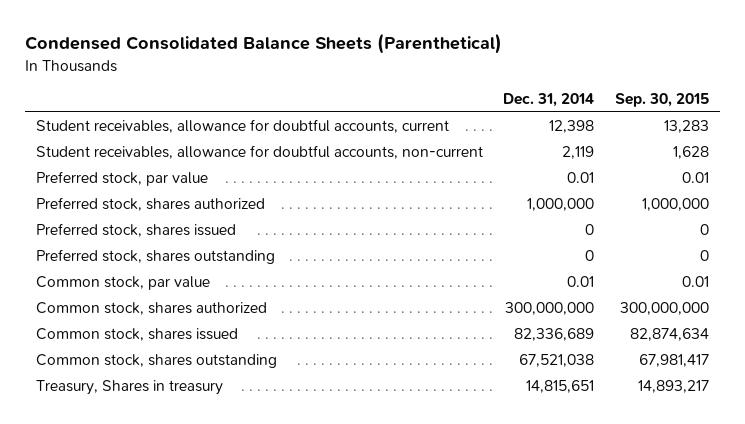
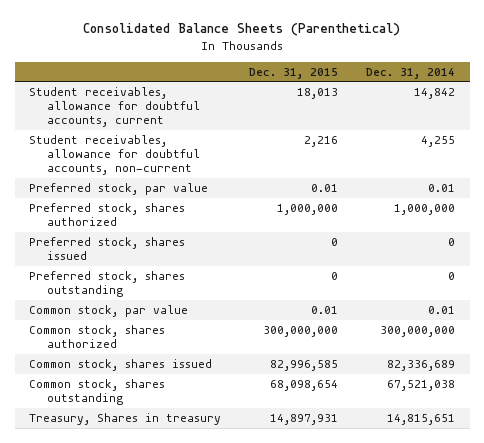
[25,33,503,55] Condensed Consolidated Balance Sheets (Parenthetical) -> [83,23,401,37] Consolidated Balance Sheets (Parenthetical)
[615,93,710,108] Sep. 30, 2015 -> none
none -> [249,67,339,79] Dec. 31, 2015
[549,120,595,134] 12,398 -> [414,88,456,100] 14,842
[562,146,595,160] 2,119 -> [421,136,456,148] 4,255

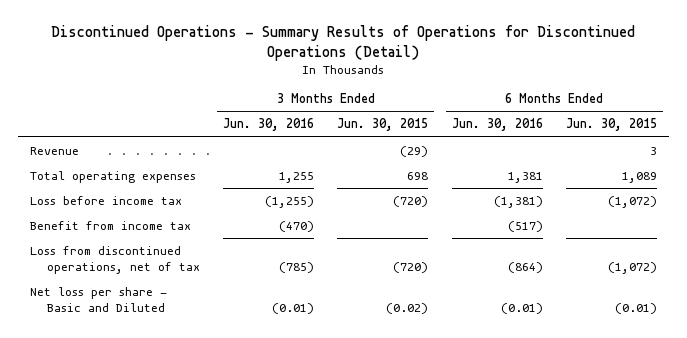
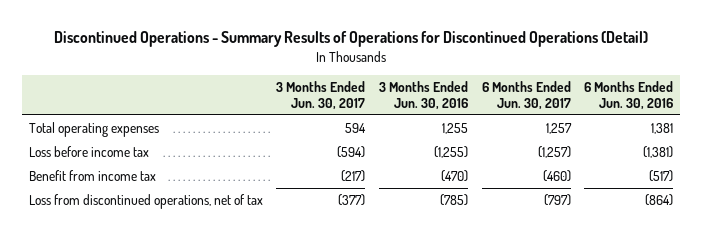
[337,118,429,132] Jun. 30, 2015 -> none
[566,118,658,132] Jun. 30, 2015 -> none
none -> [276,80,366,111] 3 Months Ended Jun. 30, 2017
none -> [481,80,571,111] 6 Months Ended Jun. 30, 2017
[29,146,79,155] Revenue -> none
[29,286,167,313] Net loss per share - Basic and Diluted -> none

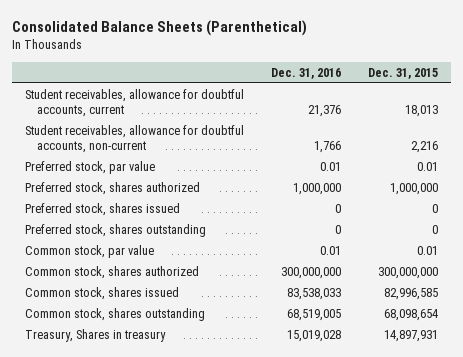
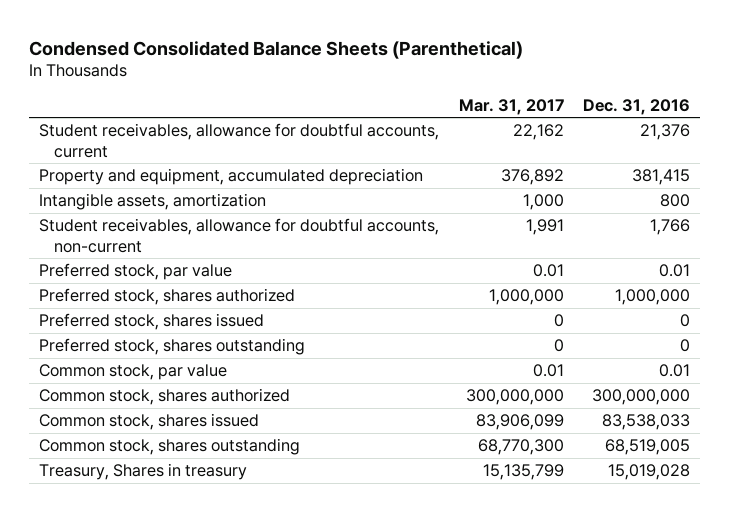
[12,19,308,36] Consolidated Balance Sheets (Parenthetical) -> [29,40,524,59] Condensed Consolidated Balance Sheets (Parenthetical)
[367,67,438,79] Dec. 31, 2015 -> none
none -> [458,98,564,115] Mar. 31, 2017
none -> [39,168,424,186] Property and equipment, accumulated depreciation
none -> [39,193,267,211] Intangible assets, amortization

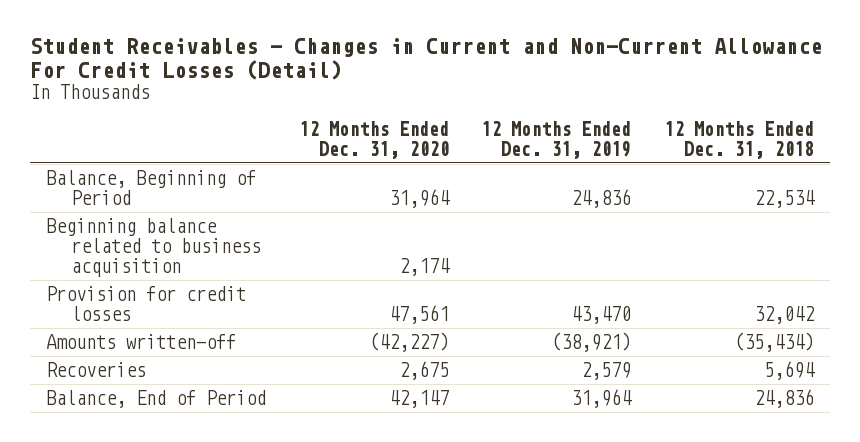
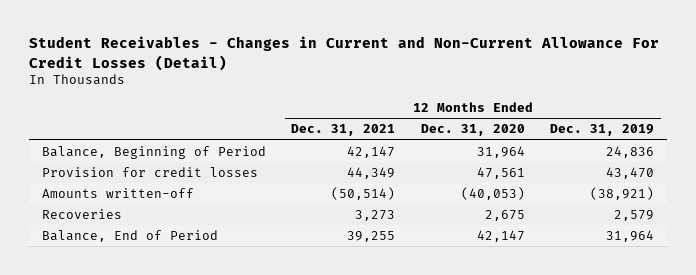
[663,121,814,160] 12 Months Ended Dec. 31, 2018 -> none
none -> [291,124,396,137] Dec. 31, 2021
[46,218,261,278] Beginning balance related to business acquisition -> none
[368,332,449,353] (42,227) -> [460,187,525,201] (40,053)

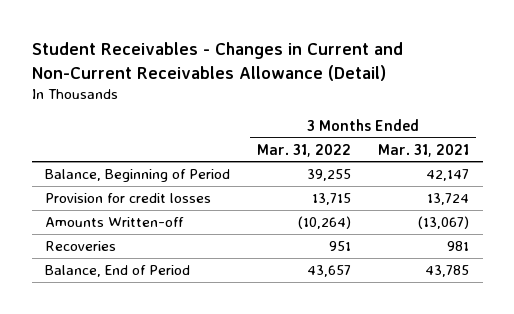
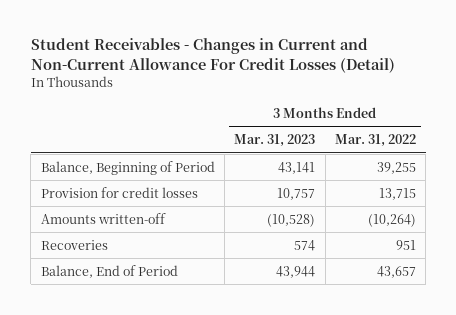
[31,42,403,81] Student Receivables - Changes in Current and Non-Current Receivables Allowance (Detail) -> [30,38,395,74] Student Receivables - Changes in Current and Non-Current Allowance For Credit Losses (Detail)
[378,143,470,157] Mar. 31, 2021 -> none
none -> [234,134,316,148] Mar. 31, 2023
[45,216,185,227] Amounts Written-off -> [40,212,166,224] Amounts written-off

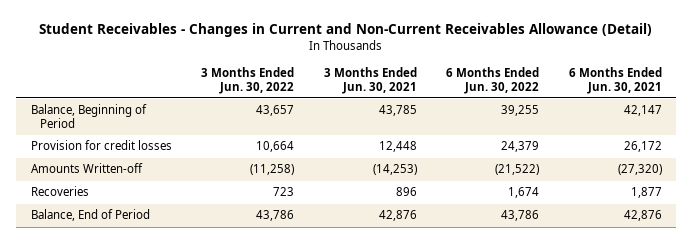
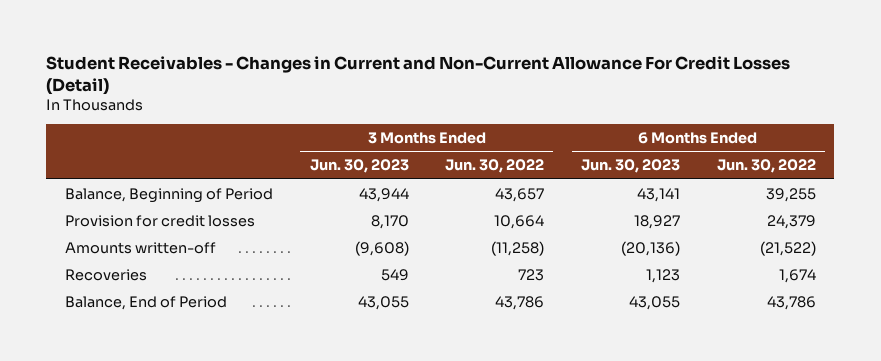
[39,23,653,38] Student Receivables - Changes in Current and Non-Current Receivables Allowance (Detail) -> [46,55,791,95] Student Receivables - Changes in Current and Non-Current Allowance For Credit Losses (Detail)
[323,67,417,94] 3 Months Ended Jun. 30, 2021 -> none
[568,67,662,94] 6 Months Ended Jun. 30, 2021 -> none
none -> [309,159,409,174] Jun. 30, 2023
none -> [581,159,681,174] Jun. 30, 2023
[31,163,144,174] Amounts Written-off -> [64,241,216,254] Amounts written-off

